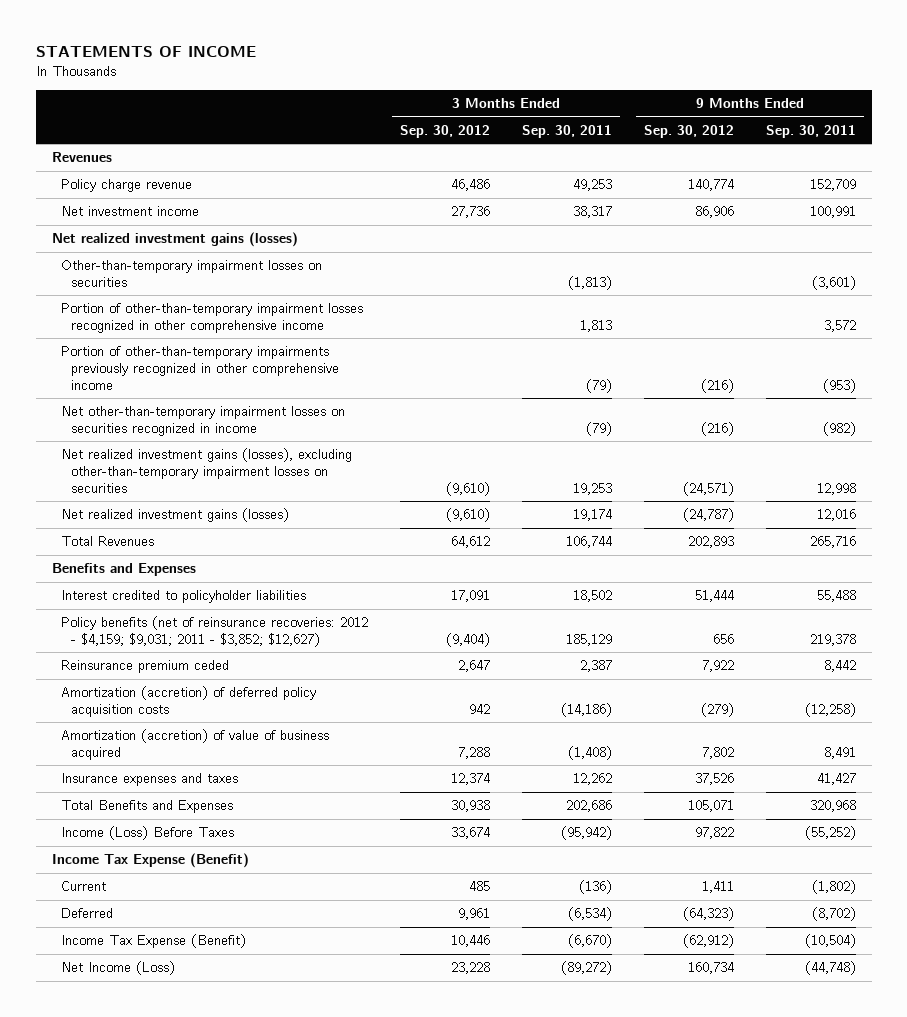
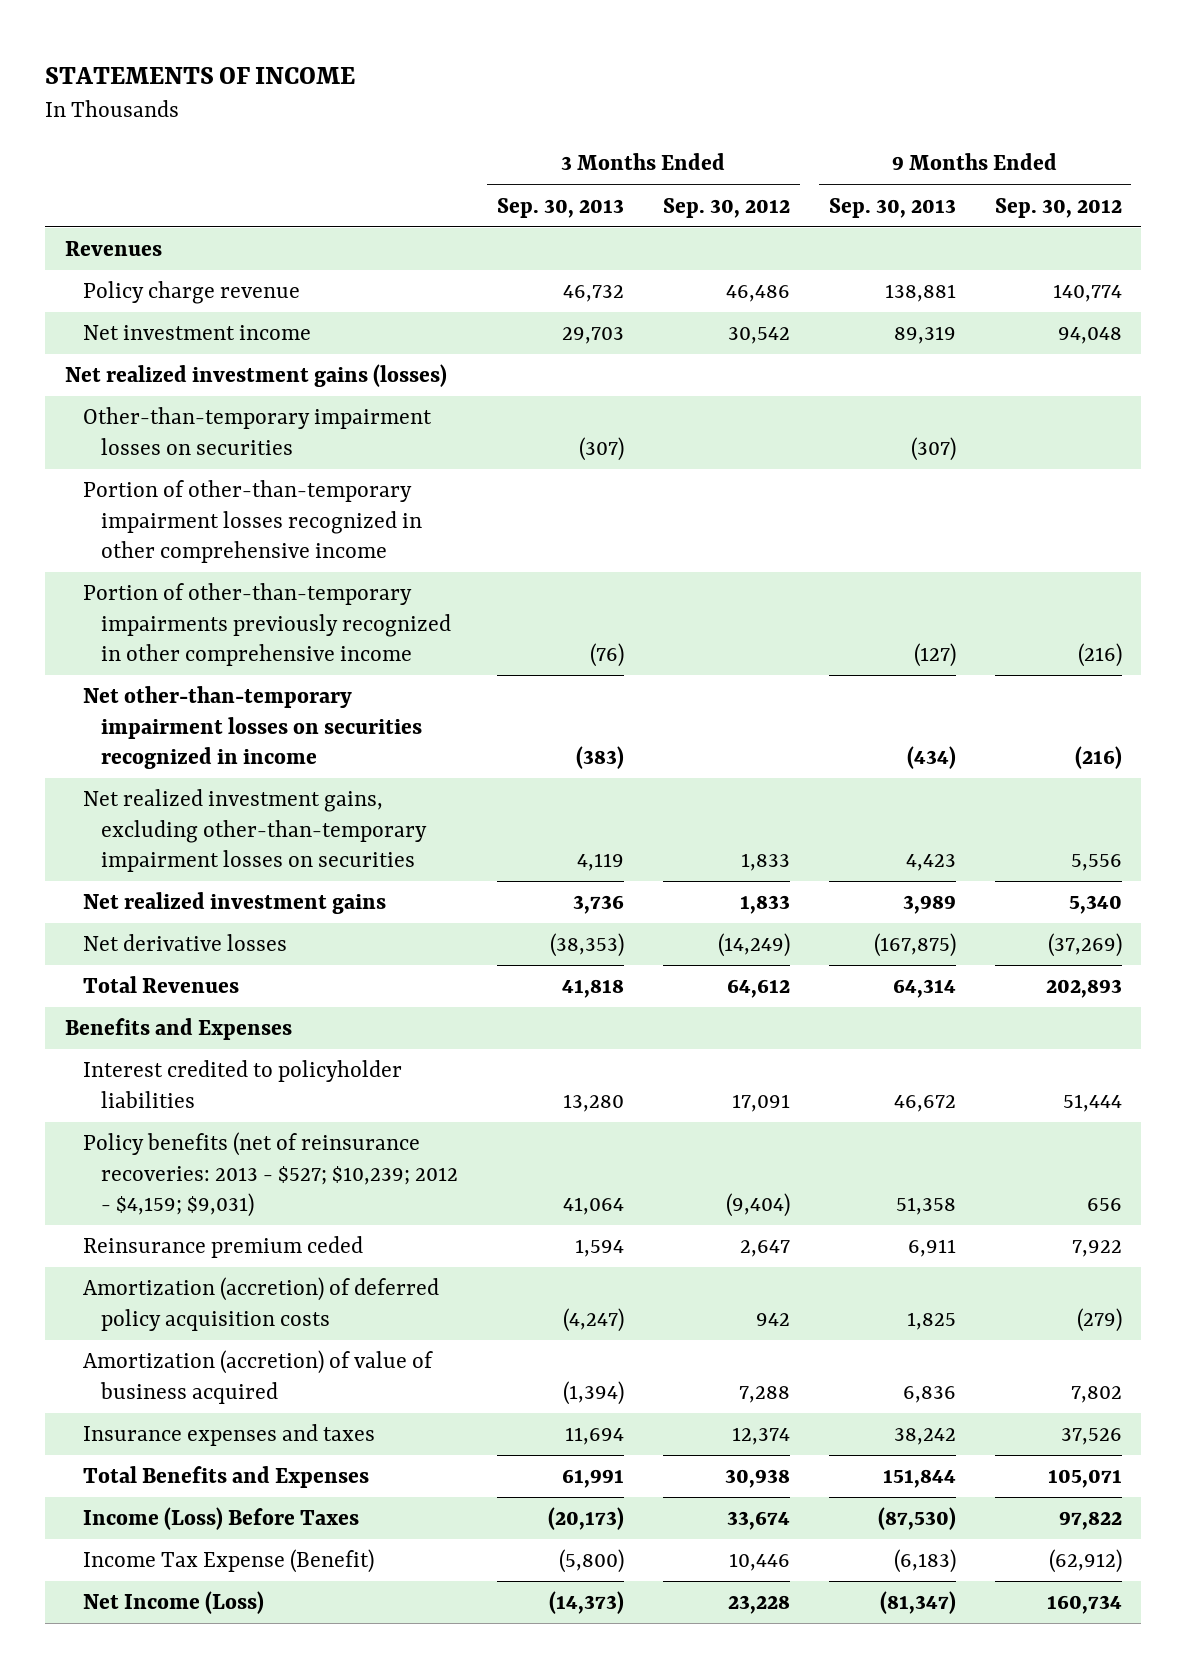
[522,124,613,138] Sep. 30, 2011 -> none
[765,124,856,138] Sep. 30, 2011 -> none
none -> [496,197,624,218] Sep. 30, 2013
none -> [828,197,956,218] Sep. 30, 2013
[451,206,491,219] 27,736 -> [727,327,790,345] 30,542
[695,206,735,219] 86,906 -> [1057,327,1122,345] 94,048
[61,448,353,493] Net realized investment gains (losses), excluding other-than-temporary impairment losses on securities -> [82,789,428,873] Net realized investment gains, excluding other-than-temporary impairment losses on securities
[446,481,491,496] (9,610) -> [740,853,790,872] 1,833
[683,481,735,496] (24,571) -> [1070,854,1122,872] 5,556
[61,508,290,523] Net realized investment gains (losses) -> [82,892,386,915] Net realized investment gains
[446,508,491,523] (9,610) -> [739,895,790,915] 1,833
[683,508,735,523] (24,787) -> [1068,895,1122,915] 5,340
none -> [82,934,287,952] Net derivative losses
[61,616,369,647] Policy benefits (net of reinsurance recoveries: 2012 - $4,159; $9,031; 2011 - $3,852; $12,627) -> [82,1132,459,1218] Policy benefits (net of reinsurance recoveries: 2013 - $527; $10,239; 2012 - $4,159; $9,031)
[51,853,249,869] Income Tax Expense (Benefit) -> none
[61,881,107,892] Current -> none
[61,908,114,919] Deferred -> none

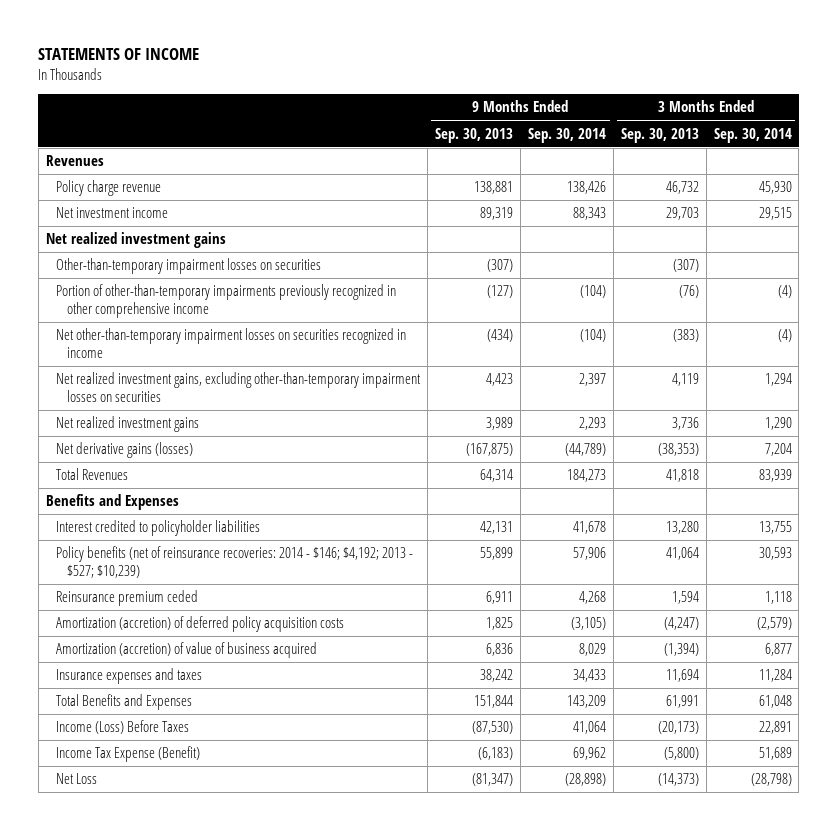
[662,197,790,218] Sep. 30, 2012 -> none
[994,197,1122,218] Sep. 30, 2012 -> none
none -> [527,127,606,143] Sep. 30, 2014
none -> [713,127,792,143] Sep. 30, 2014
[64,364,447,388] Net realized investment gains (losses) -> [45,232,226,249] Net realized investment gains
[82,480,423,564] Portion of other-than-temporary impairment losses recognized in other comprehensive income -> none
[82,934,287,952] Net derivative losses -> [56,442,194,459] Net derivative gains (losses)
[893,1094,956,1112] 46,672 -> [479,521,513,535] 42,131
[82,1132,459,1218] Policy benefits (net of reinsurance recoveries: 2013 - $527; $10,239; 2012 - $4,159; $9,031) -> [56,546,414,578] Policy benefits (net of reinsurance recoveries: 2014 - $146; $4,192; 2013 - $527; $10,239)
[895,1197,956,1216] 51,358 -> [479,547,513,561] 55,899
[82,1591,264,1615] Net Income (Loss) -> [56,773,98,785] Net Loss

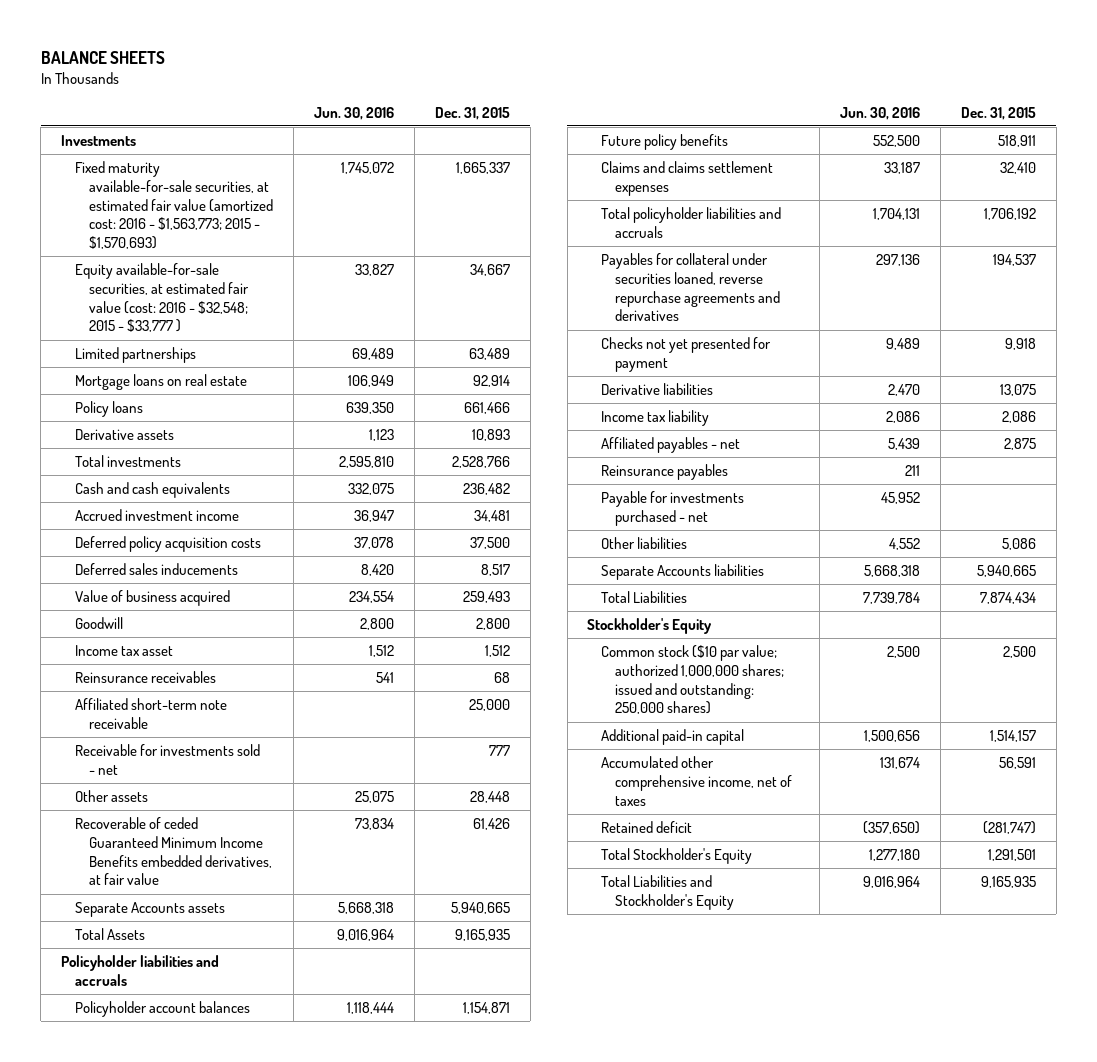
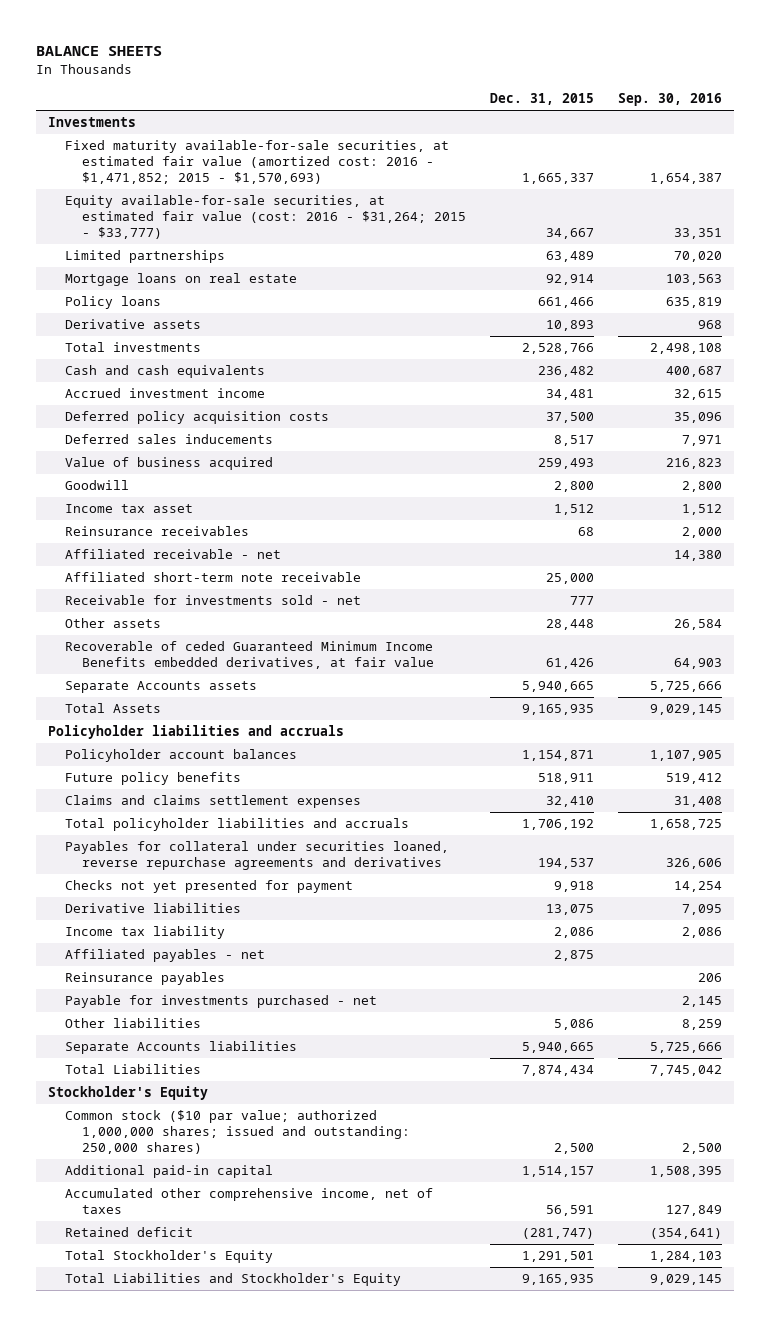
[313,106,394,120] Jun. 30, 2016 -> none
none -> [617,93,722,107] Sep. 30, 2016
[75,160,274,250] Fixed maturity available-for-sale securities, at estimated fair value (amortized cost: 2016 - $1,563,773; 2015 - $1,570,693) -> [64,140,449,185] Fixed maturity available-for-sale securities, at estimated fair value (amortized cost: 2016 - $1,471,852; 2015 - $1,570,693)
[75,262,250,333] Equity available-for-sale securities, at estimated fair value (cost: 2016 - $32,548; 2015 - $33,777 ) -> [64,195,466,240] Equity available-for-sale securities, at estimated fair value (cost: 2016 - $31,264; 2015 - $33,777)
none -> [64,549,281,560] Affiliated receivable - net

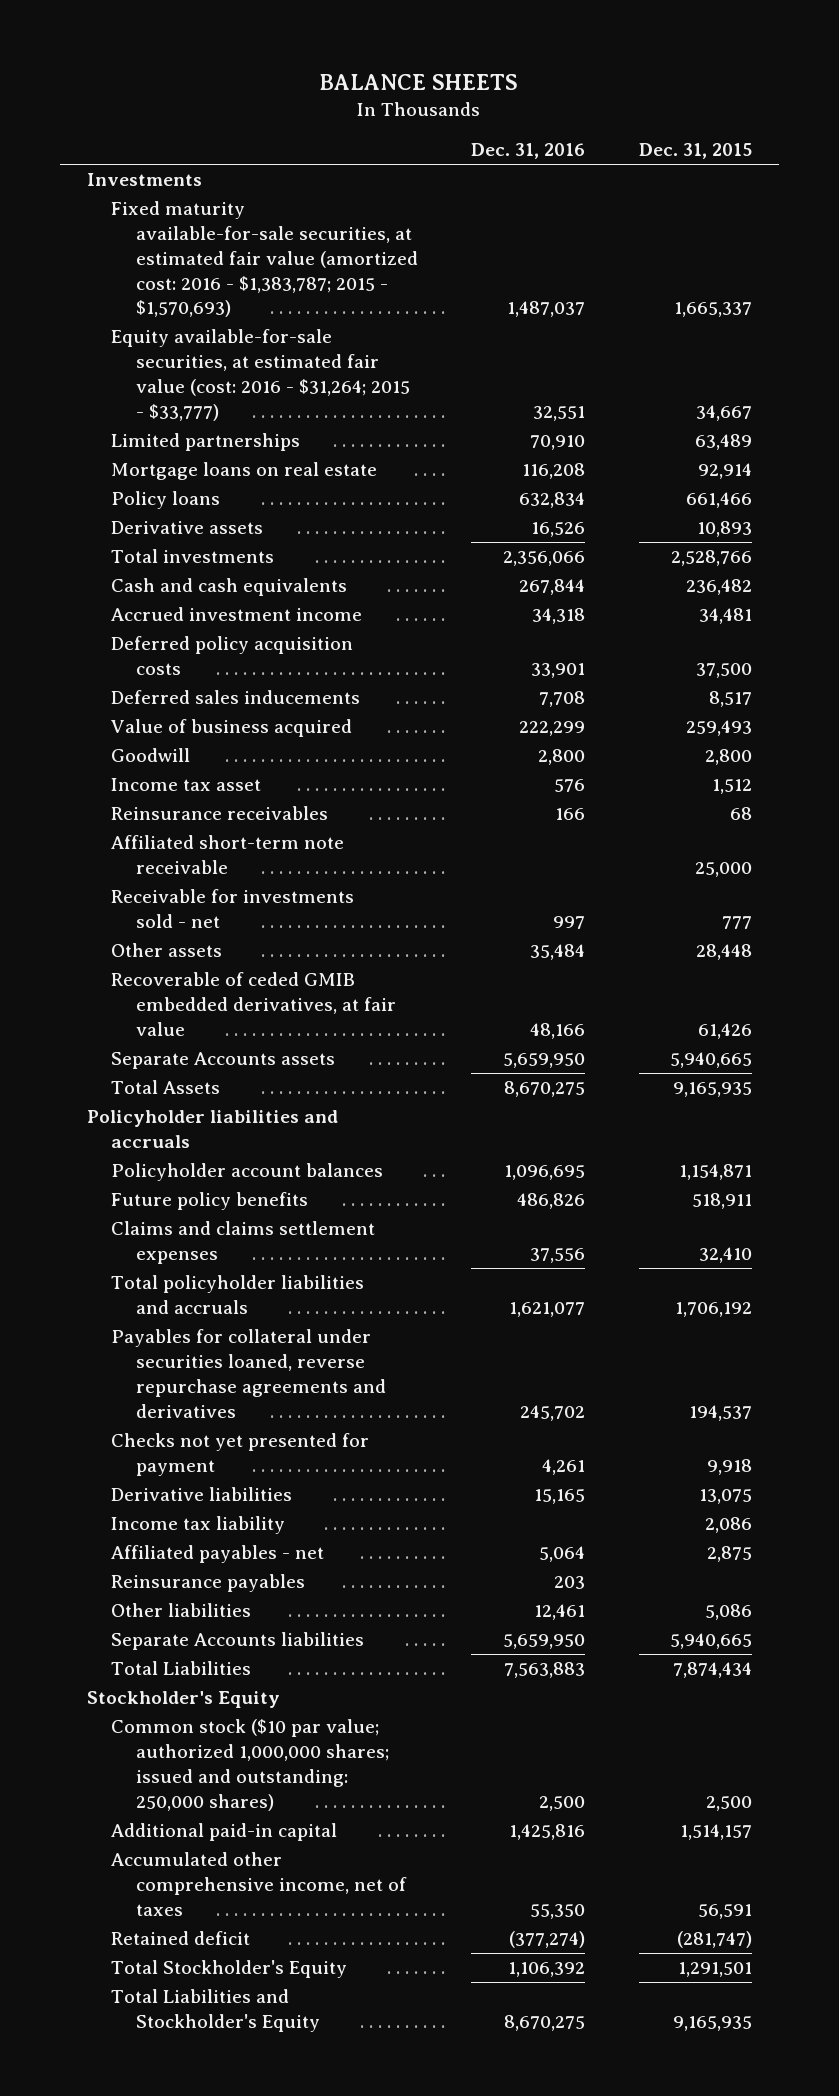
[617,93,722,107] Sep. 30, 2016 -> none
none -> [471,143,586,160] Dec. 31, 2016
[64,140,449,185] Fixed maturity available-for-sale securities, at estimated fair value (amortized cost: 2016 - $1,471,852; 2015 - $1,570,693) -> [111,201,418,318] Fixed maturity available-for-sale securities, at estimated fair value (amortized cost: 2016 - $1,383,787; 2015 - $1,570,693)
[64,549,281,560] Affiliated receivable - net -> none
[64,641,434,670] Recoverable of ceded Guaranteed Minimum Income Benefits embedded derivatives, at fair value -> [111,972,396,1036] Recoverable of ceded GMIB embedded derivatives, at fair value
[64,995,377,1009] Payable for investments purchased - net -> none

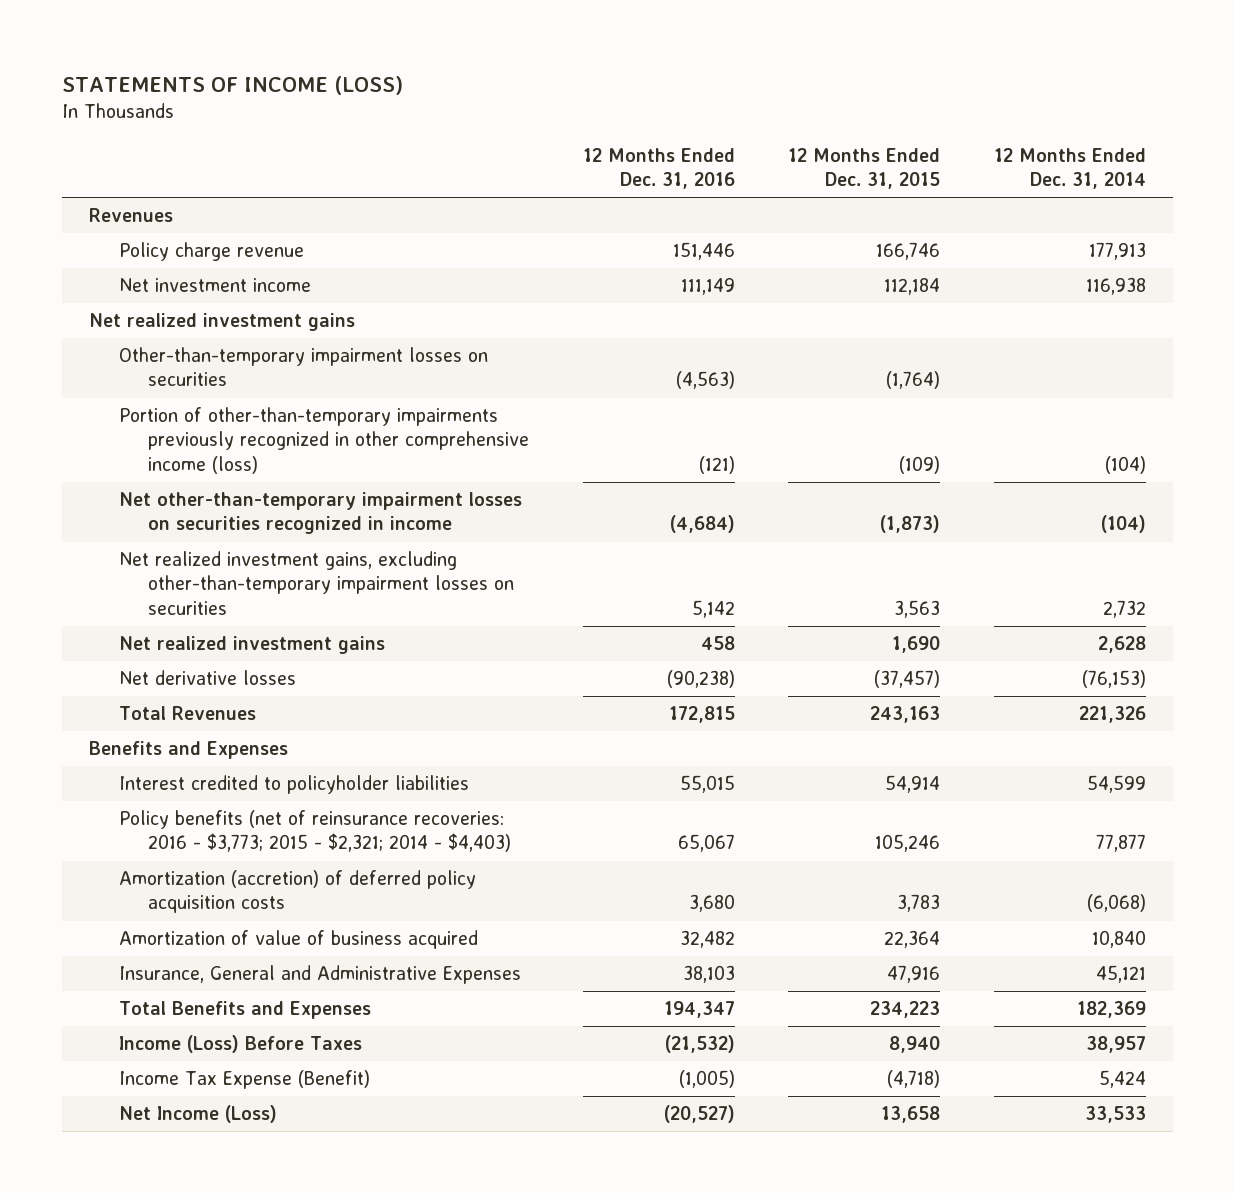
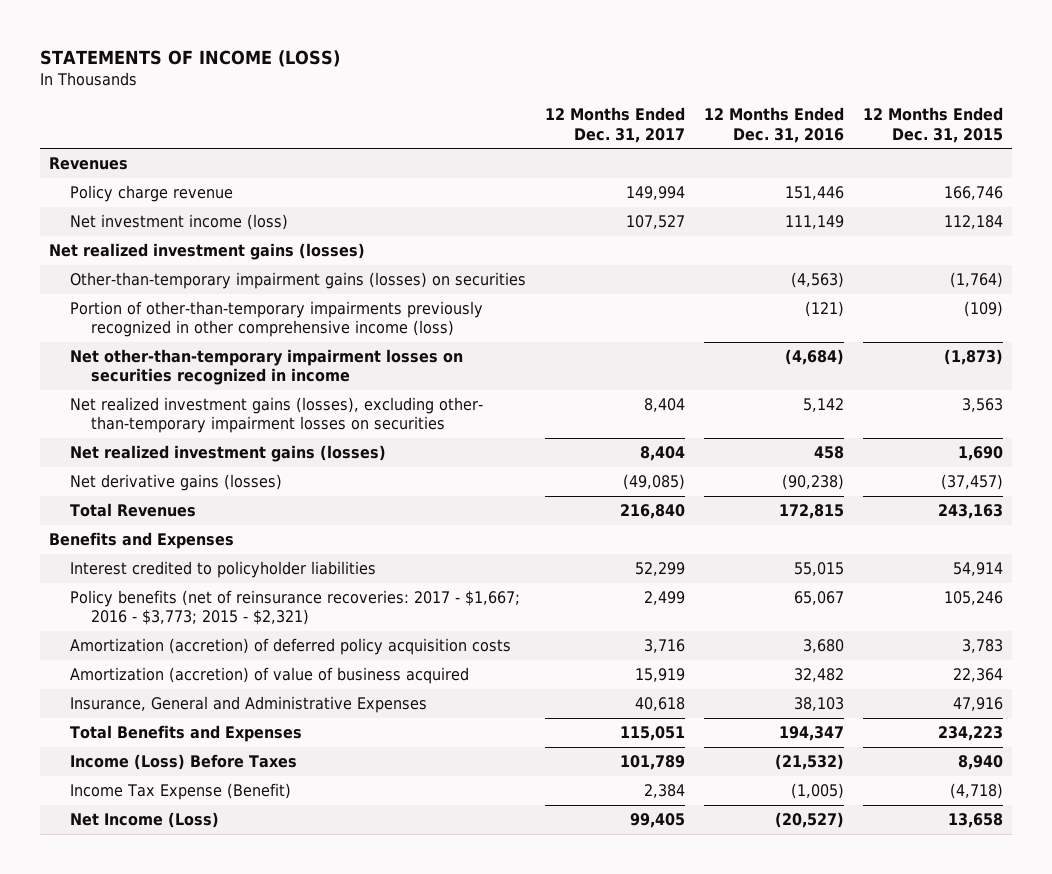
[993,147,1146,190] 12 Months Ended Dec. 31, 2014 -> none
none -> [545,107,686,143] 12 Months Ended Dec. 31, 2017
[118,278,311,293] Net investment income -> [70,214,289,231] Net investment income (loss)
[89,313,356,332] Net realized investment gains -> [49,243,366,261] Net realized investment gains (losses)
[118,347,488,387] Other-than-temporary impairment losses on securities -> [70,272,527,290] Other-than-temporary impairment gains (losses) on securities
[118,551,515,615] Net realized investment gains, excluding other-than-temporary impairment losses on securities -> [70,397,484,434] Net realized investment gains (losses), excluding other- than-temporary impairment losses on securities
[118,636,385,655] Net realized investment gains -> [70,445,387,463] Net realized investment gains (losses)
[118,670,296,686] Net derivative losses -> [70,474,283,492] Net derivative gains (losses)
[118,810,512,853] Policy benefits (net of reinsurance recoveries: 2016 - $3,773; 2015 - $2,321; 2014 - $4,403) -> [70,590,521,626] Policy benefits (net of reinsurance recoveries: 2017 - $1,667; 2016 - $3,773; 2015 - $2,321)
[118,930,478,950] Amortization of value of business acquired -> [70,667,470,685] Amortization (accretion) of value of business acquired

